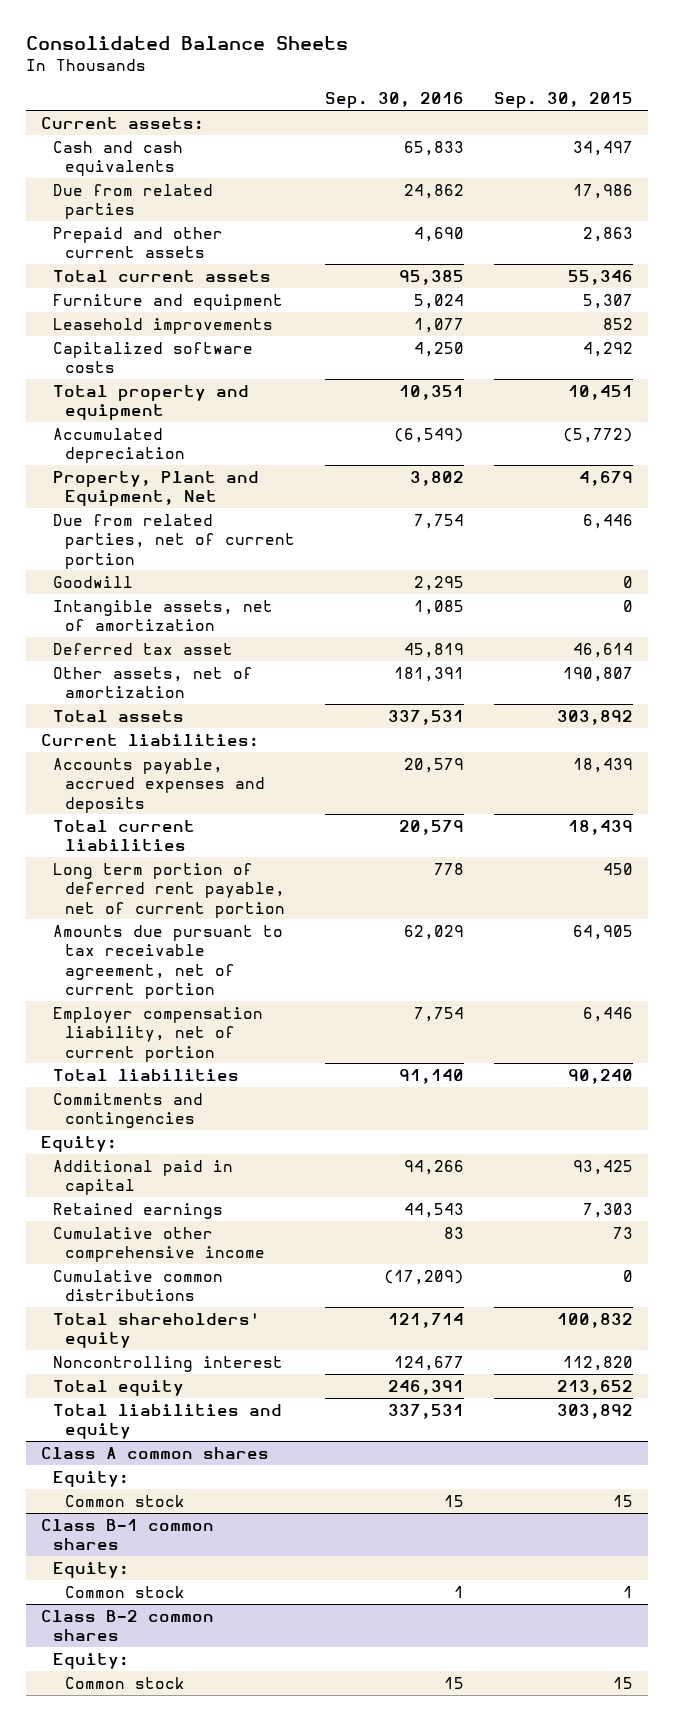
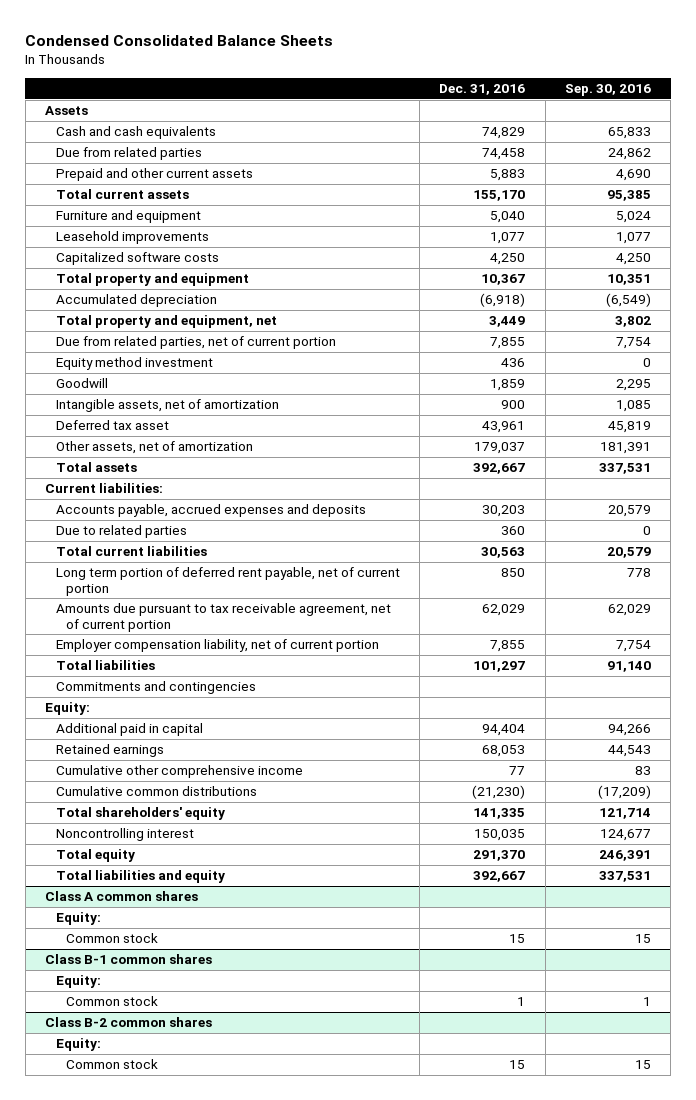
[25,36,348,51] Consolidated Balance Sheets -> [25,35,334,47] Condensed Consolidated Balance Sheets
[493,92,633,109] Sep. 30, 2015 -> none
none -> [439,83,526,95] Dec. 31, 2016
[40,116,204,130] Current assets: -> [45,106,89,116] Assets
[52,470,259,507] Property, Plant and Equipment, Net -> [55,315,277,329] Total property and equipment, net
none -> [55,357,213,371] Equity method investment
none -> [55,525,187,539] Due to related parties

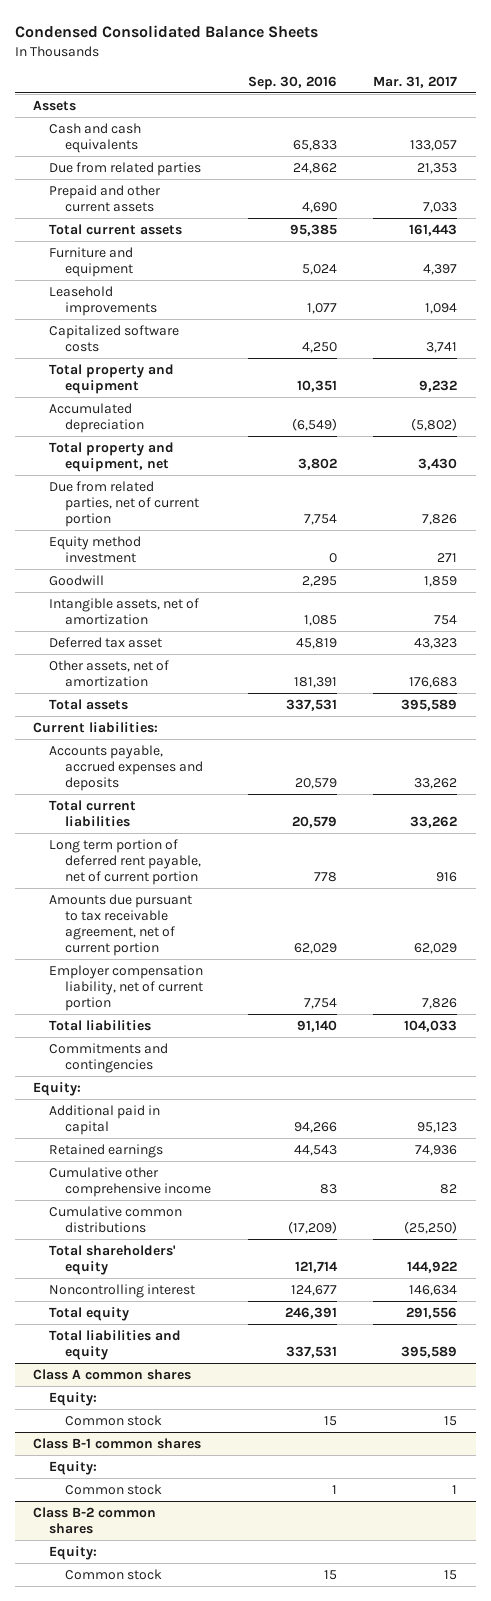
[439,83,526,95] Dec. 31, 2016 -> none
none -> [373,75,458,88] Mar. 31, 2017
[55,525,187,539] Due to related parties -> none

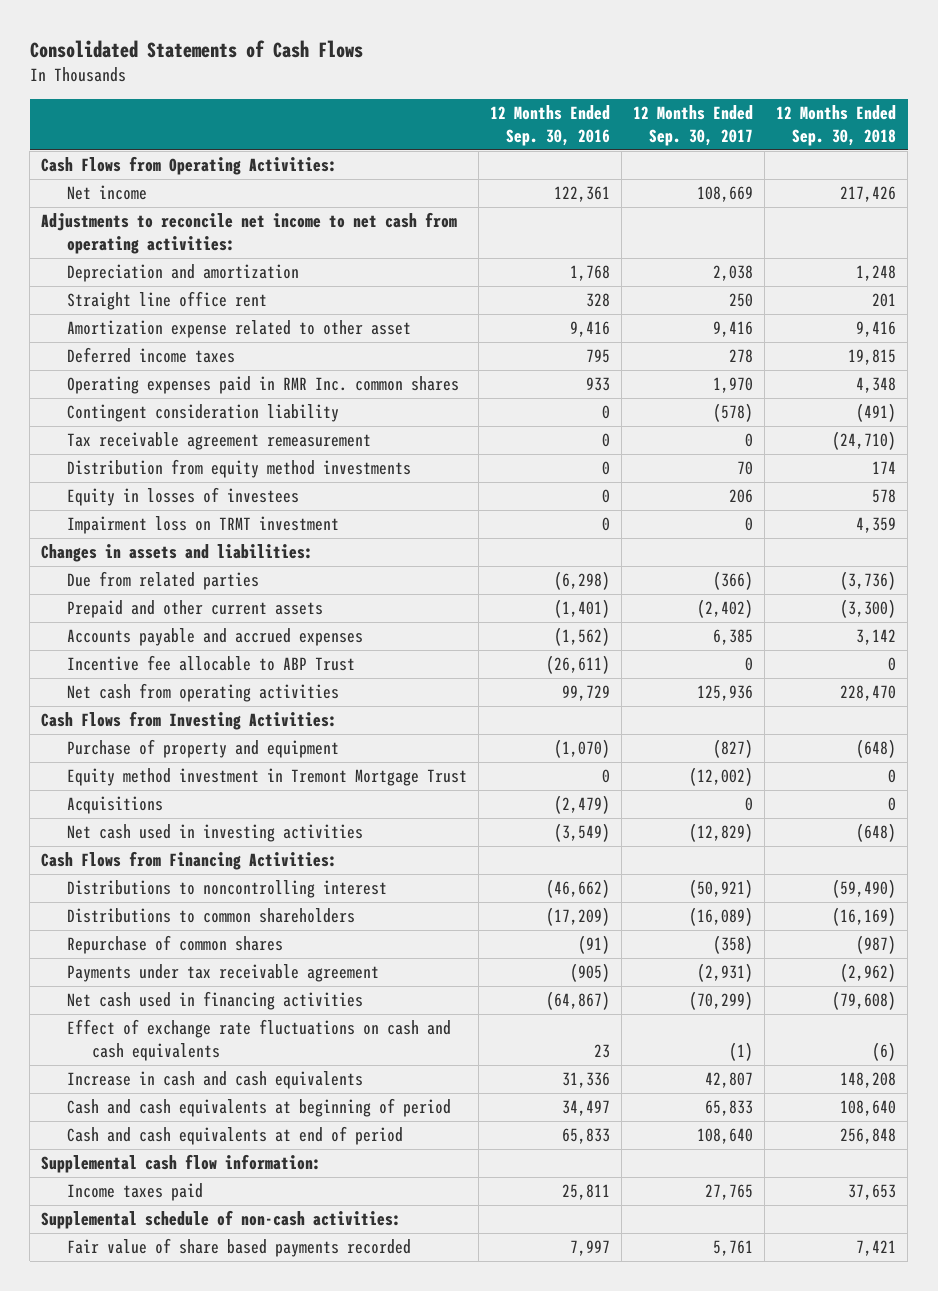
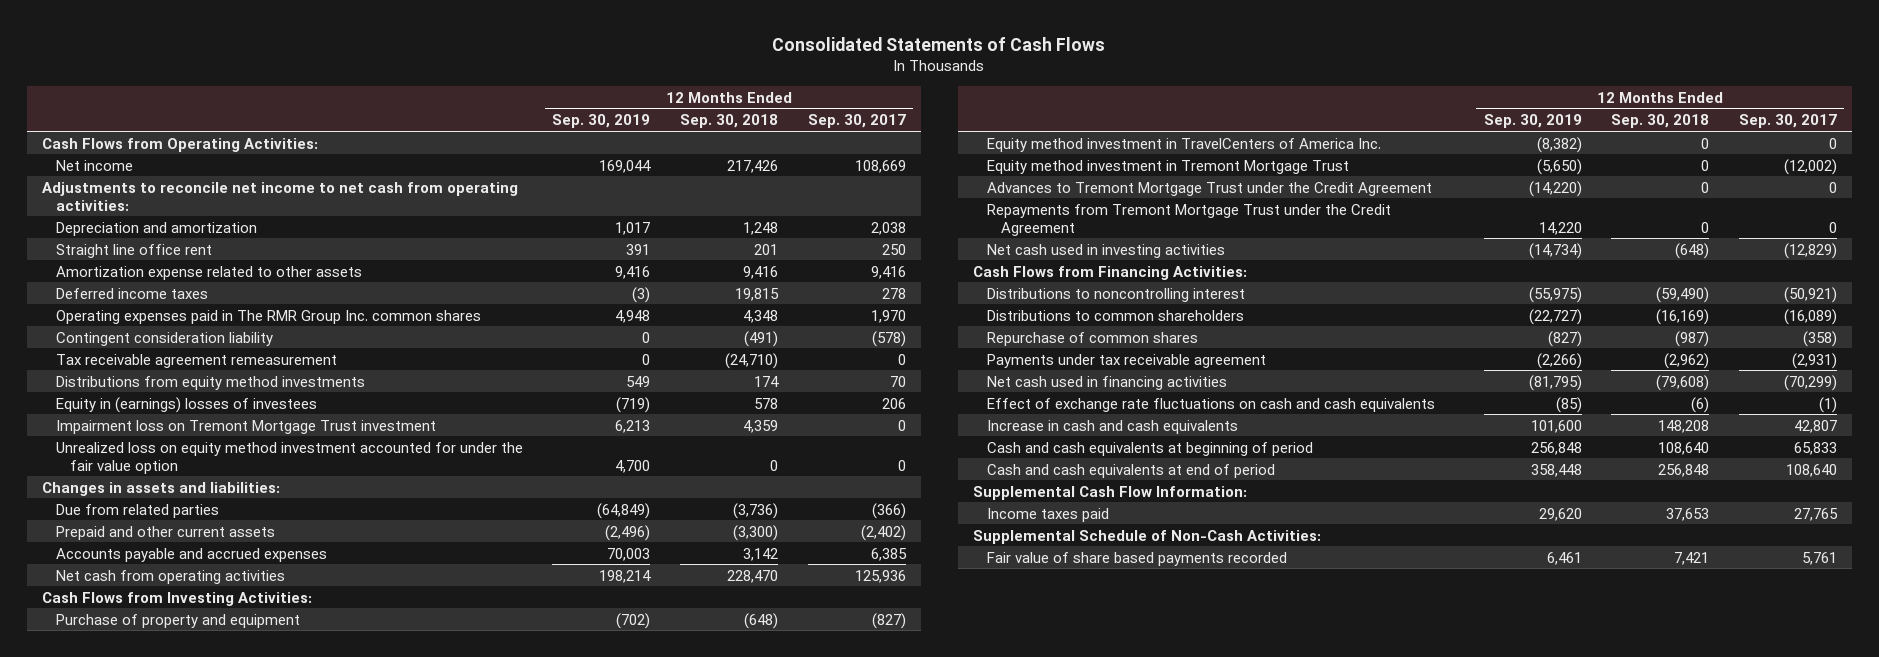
[489,104,610,146] 12 Months Ended Sep. 30, 2016 -> none
none -> [552,114,651,129] Sep. 30, 2019
[66,320,411,339] Amortization expense related to other asset -> [55,265,362,280] Amortization expense related to other assets
[66,376,459,395] Operating expenses paid in RMR Inc. common shares -> [55,309,481,324] Operating expenses paid in The RMR Group Inc. common shares
[66,459,411,479] Distribution from equity method investments -> [55,375,365,390] Distributions from equity method investments
[66,487,299,507] Equity in losses of investees -> [55,396,317,413] Equity in (earnings) losses of investees
[66,516,339,535] Impairment loss on TRMT investment -> [55,419,436,434] Impairment loss on Tremont Mortgage Trust investment
none -> [55,441,523,474] Unrealized loss on equity method investment accounted for under the fair value option
[66,655,355,672] Incentive fee allocable to ABP Trust -> none
none -> [986,137,1381,152] Equity method investment in TravelCenters of America Inc.
[66,796,163,815] Acquisitions -> none
none -> [986,181,1432,196] Advances to Tremont Mortgage Trust under the Credit Agreement
none -> [986,203,1391,236] Repayments from Tremont Mortgage Trust under the Credit Agreement
[41,1154,322,1174] Supplemental cash flow information: -> [973,485,1248,500] Supplemental Cash Flow Information:
[41,1210,402,1230] Supplemental schedule of non-cash activities: -> [973,529,1322,544] Supplemental Schedule of Non-Cash Activities:

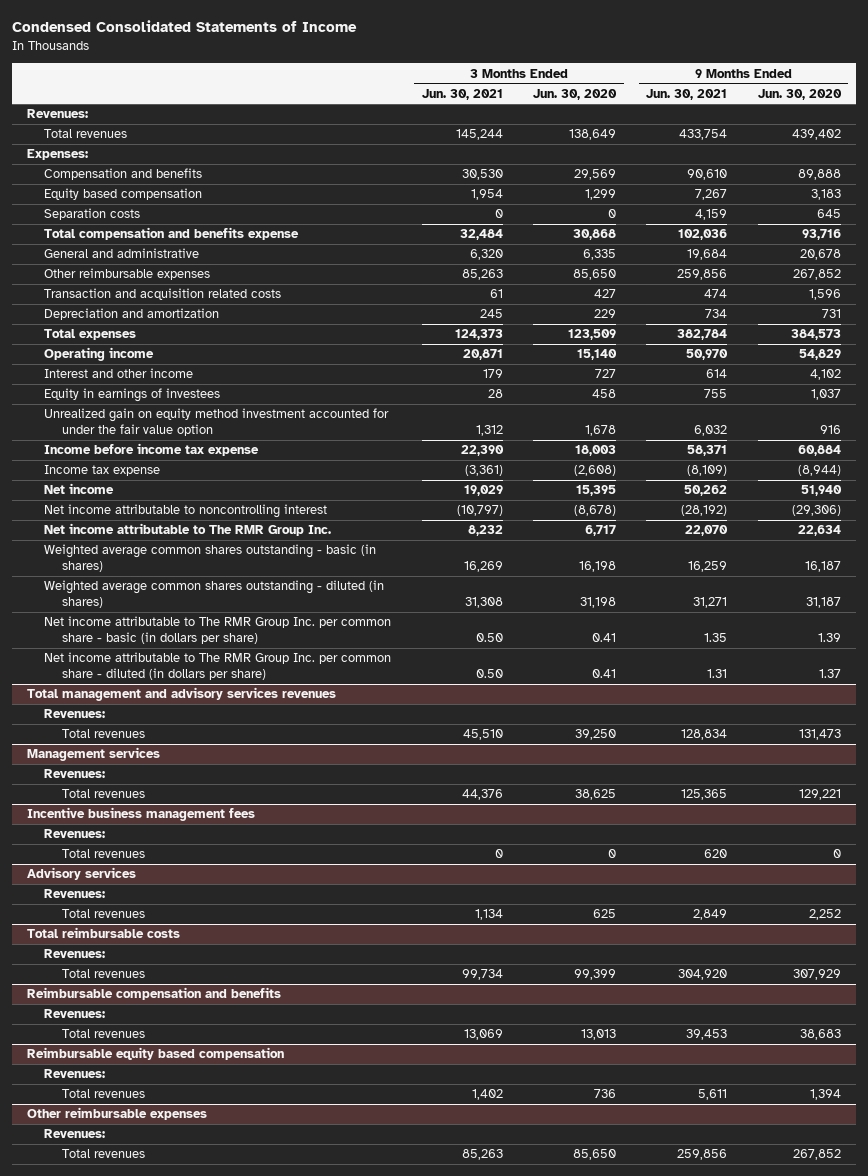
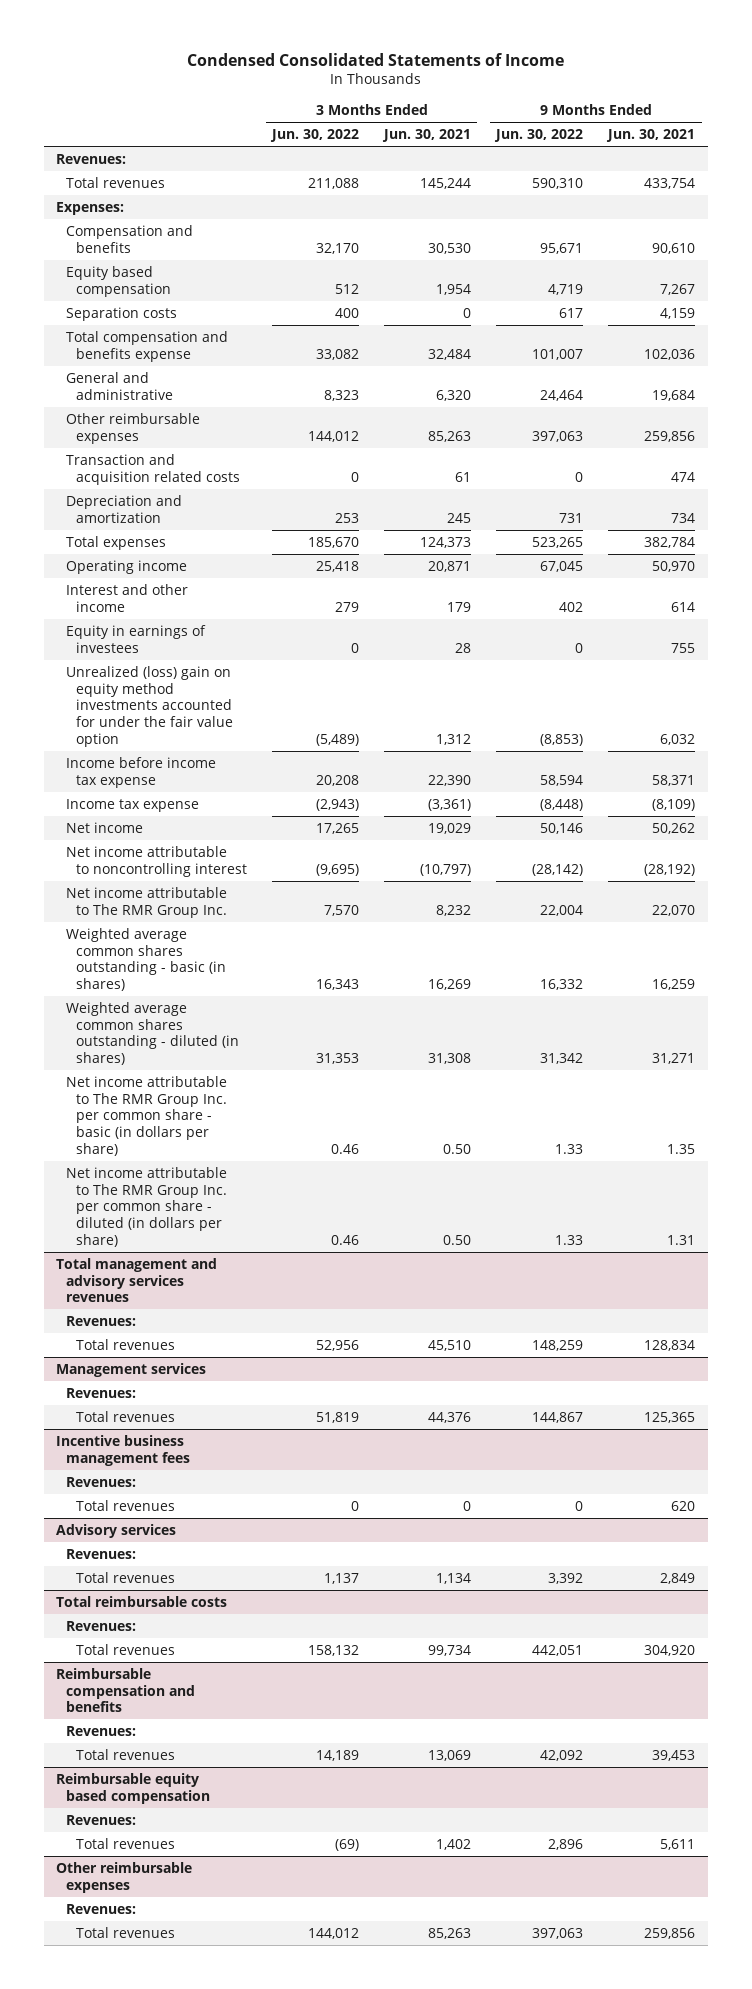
[533,88,618,100] Jun. 30, 2020 -> none
[757,88,842,100] Jun. 30, 2020 -> none
none -> [270,129,360,143] Jun. 30, 2022
none -> [494,129,584,143] Jun. 30, 2022
[44,408,390,437] Unrealized gain on equity method investment accounted for under the fair value option -> [66,665,234,747] Unrealized (loss) gain on equity method investments accounted for under the fair value option

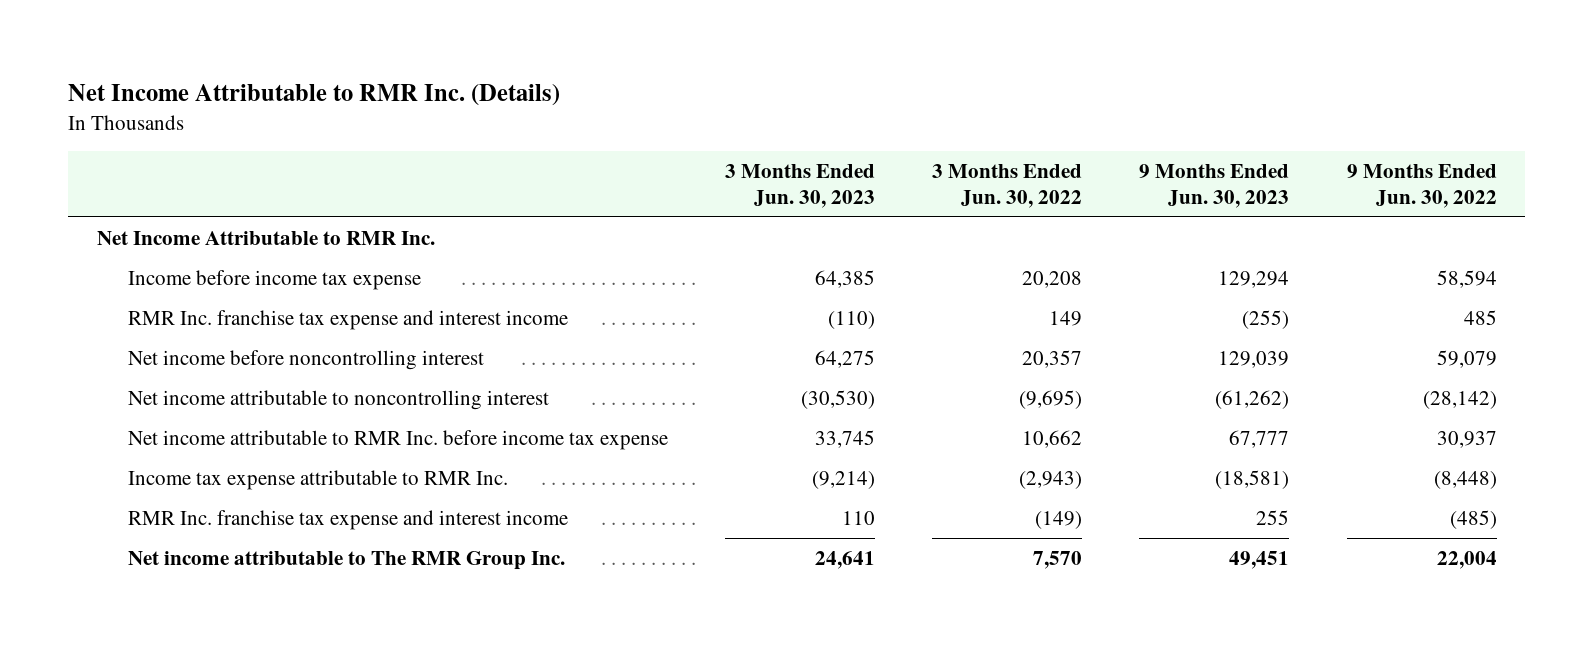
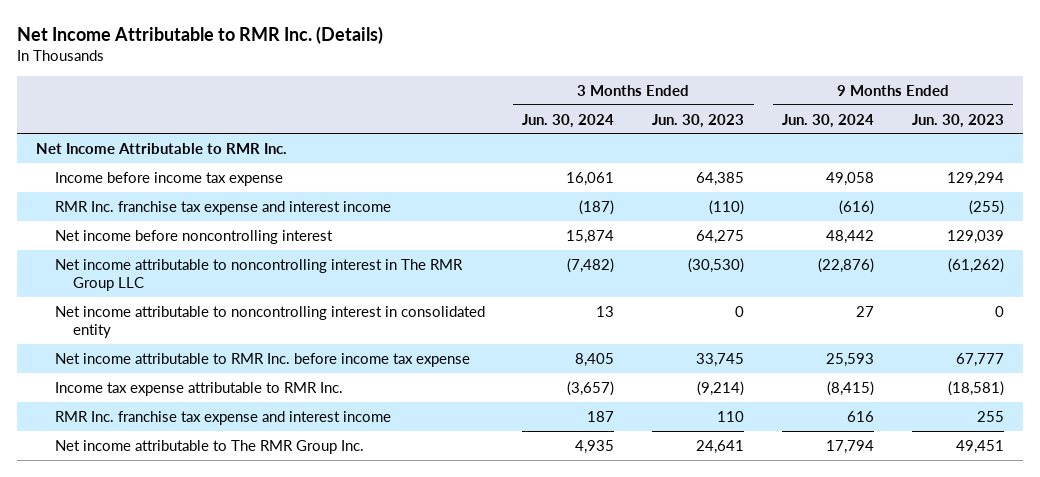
[932,164,1083,208] 3 Months Ended Jun. 30, 2022 -> none
[1346,164,1497,208] 9 Months Ended Jun. 30, 2022 -> none
none -> [522,113,615,128] Jun. 30, 2024
none -> [781,113,874,128] Jun. 30, 2024
[127,390,549,411] Net income attributable to noncontrolling interest -> [54,258,463,291] Net income attributable to noncontrolling interest in The RMR Group LLC
none -> [54,305,485,338] Net income attributable to noncontrolling interest in consolidated entity

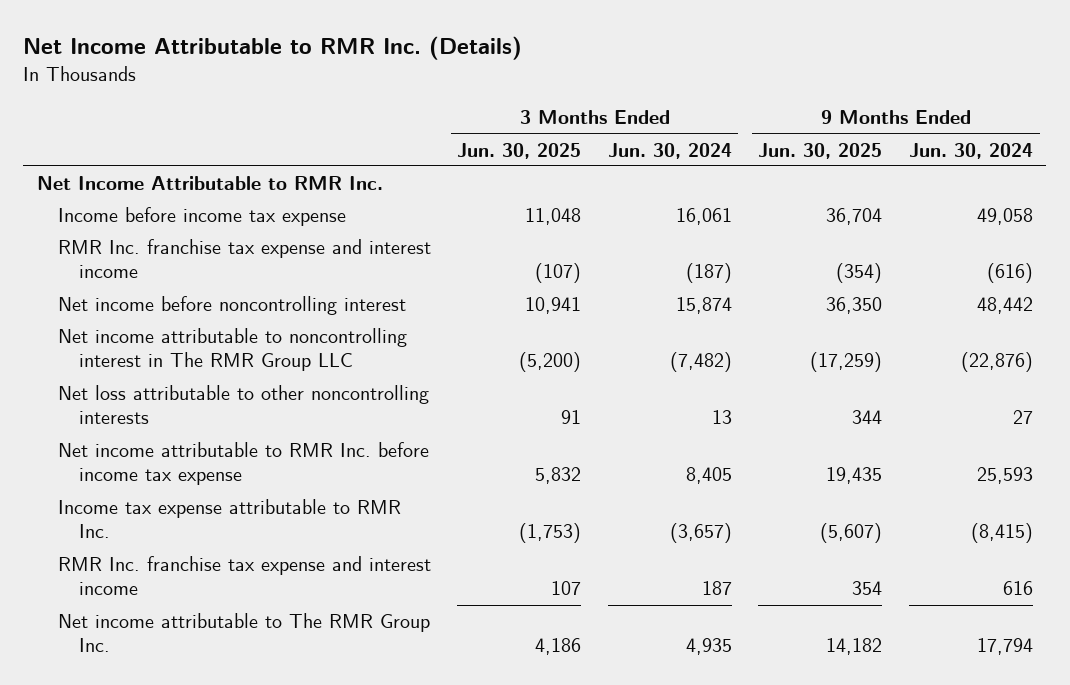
[652,113,745,128] Jun. 30, 2023 -> none
[911,113,1004,128] Jun. 30, 2023 -> none
none -> [457,142,582,159] Jun. 30, 2025
none -> [758,142,883,159] Jun. 30, 2025
[54,305,485,338] Net income attributable to noncontrolling interest in consolidated entity -> [57,385,429,425] Net loss attributable to other noncontrolling interests

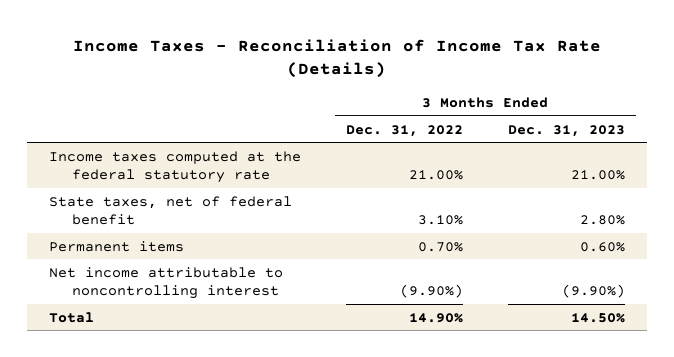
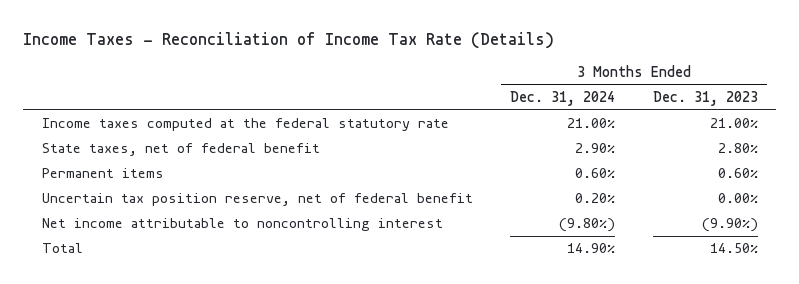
[346,124,464,137] Dec. 31, 2022 -> none
none -> [510,90,616,106] Dec. 31, 2024
none -> [41,193,473,207] Uncertain tax position reserve, net of federal benefit

